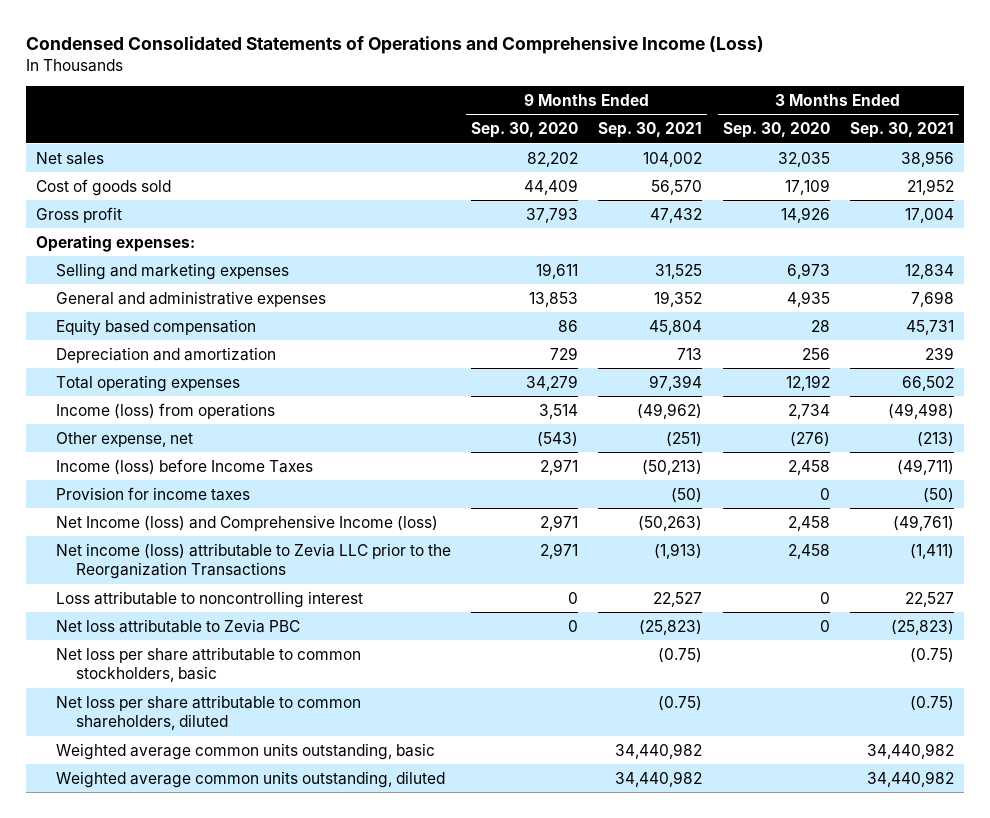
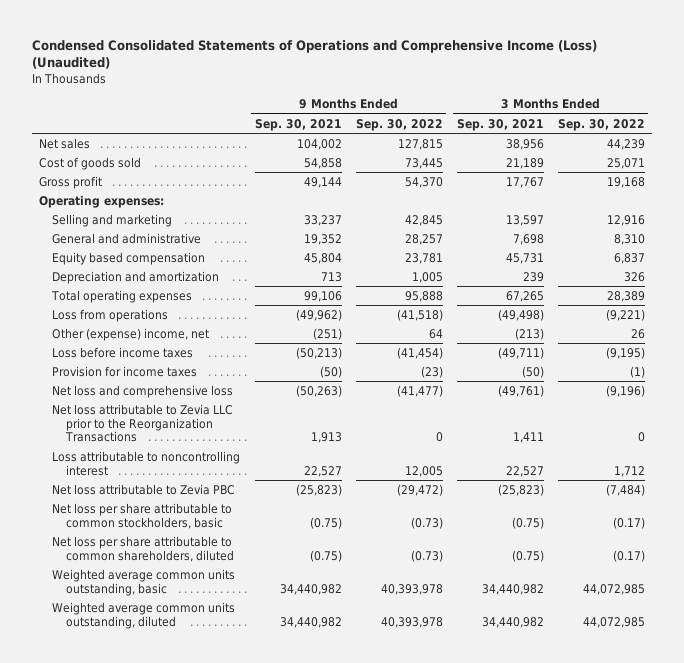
[26,36,765,55] Condensed Consolidated Statements of Operations and Comprehensive Income (Loss) -> [31,39,597,70] Condensed Consolidated Statements of Operations and Comprehensive Income (Loss) (Unaudited)
[471,122,579,139] Sep. 30, 2020 -> none
[722,122,830,139] Sep. 30, 2020 -> none
none -> [355,118,443,131] Sep. 30, 2022
none -> [557,118,645,131] Sep. 30, 2022
[651,179,703,195] 56,570 -> [303,157,342,169] 54,858
[906,178,954,195] 21,952 -> [505,157,544,169] 21,189
[650,207,703,223] 47,432 -> [303,176,342,188] 49,144
[904,207,954,223] 17,004 -> [505,176,544,188] 17,767
[56,262,290,280] Selling and marketing expenses -> [52,213,173,227] Selling and marketing
[655,263,703,279] 31,525 -> [303,214,342,226] 33,237
[904,263,954,279] 12,834 -> [505,214,544,226] 13,597
[56,290,327,307] General and administrative expenses -> [52,232,202,244] General and administrative
[649,374,703,391] 97,394 -> [303,290,342,302] 99,106
[901,375,954,391] 66,502 -> [505,290,544,302] 67,265
[56,402,276,419] Income (loss) from operations -> [52,308,169,322] Loss from operations
[56,431,194,447] Other expense, net -> [52,327,210,341] Other (expense) income, net
[56,458,314,475] Income (loss) before Income Taxes -> [52,346,194,358] Loss before income taxes
[56,514,439,531] Net Income (loss) and Comprehensive Income (loss) -> [52,384,234,398] Net loss and comprehensive loss
[56,542,452,580] Net income (loss) attributable to Zevia LLC prior to the Reorganization Transactions -> [52,403,234,443] Net loss attributable to Zevia LLC prior to the Reorganization Transactions
[654,542,703,559] (1,913) -> [310,432,342,444] 1,913
[909,543,954,559] (1,411) -> [512,432,544,444] 1,411

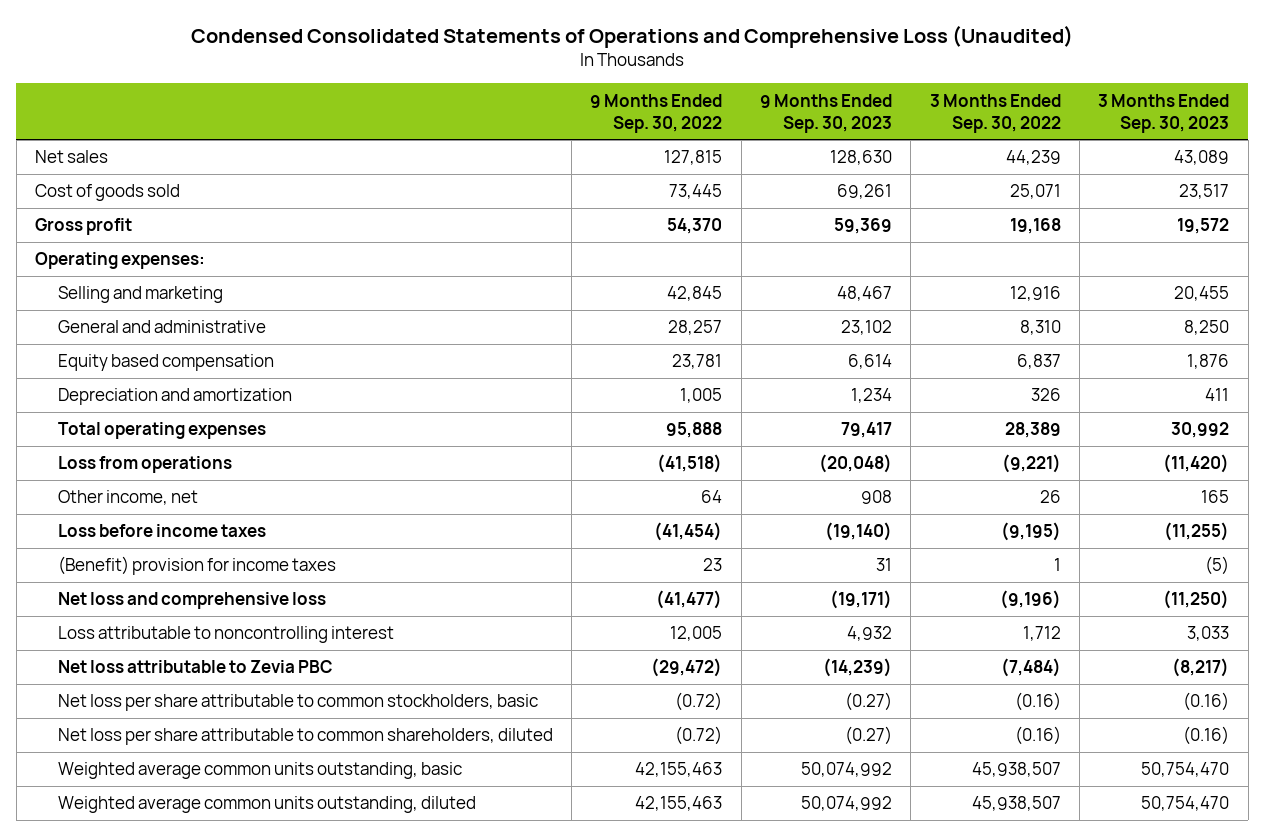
[31,39,597,70] Condensed Consolidated Statements of Operations and Comprehensive Income (Loss) (Unaudited) -> [191,24,1074,48] Condensed Consolidated Statements of Operations and Comprehensive Loss (Unaudited)
[254,118,342,131] Sep. 30, 2021 -> none
[456,118,544,131] Sep. 30, 2021 -> none
none -> [760,93,893,133] 9 Months Ended Sep. 30, 2023
none -> [1098,93,1230,133] 3 Months Ended Sep. 30, 2023
[52,327,210,341] Other (expense) income, net -> [57,490,198,506] Other income, net
[52,365,198,377] Provision for income taxes -> [57,556,336,576] (Benefit) provision for income taxes
[420,365,443,378] (23) -> [703,558,723,572] 23
[629,365,645,378] (1) -> [1053,558,1061,572] 1
[52,403,234,443] Net loss attributable to Zevia LLC prior to the Reorganization Transactions -> none
[410,516,443,529] (0.73) -> [675,692,723,712] (0.72)
[612,516,645,529] (0.17) -> [1014,692,1061,712] (0.16)
[410,549,443,562] (0.73) -> [675,726,723,746] (0.72)
[612,549,645,562] (0.17) -> [1014,726,1061,746] (0.16)
[380,583,443,595] 40,393,978 -> [635,762,723,778] 42,155,463
[582,583,645,595] 44,072,985 -> [971,762,1061,778] 45,938,507
[380,616,443,628] 40,393,978 -> [635,796,723,812] 42,155,463
[582,616,645,628] 44,072,985 -> [971,796,1061,812] 45,938,507

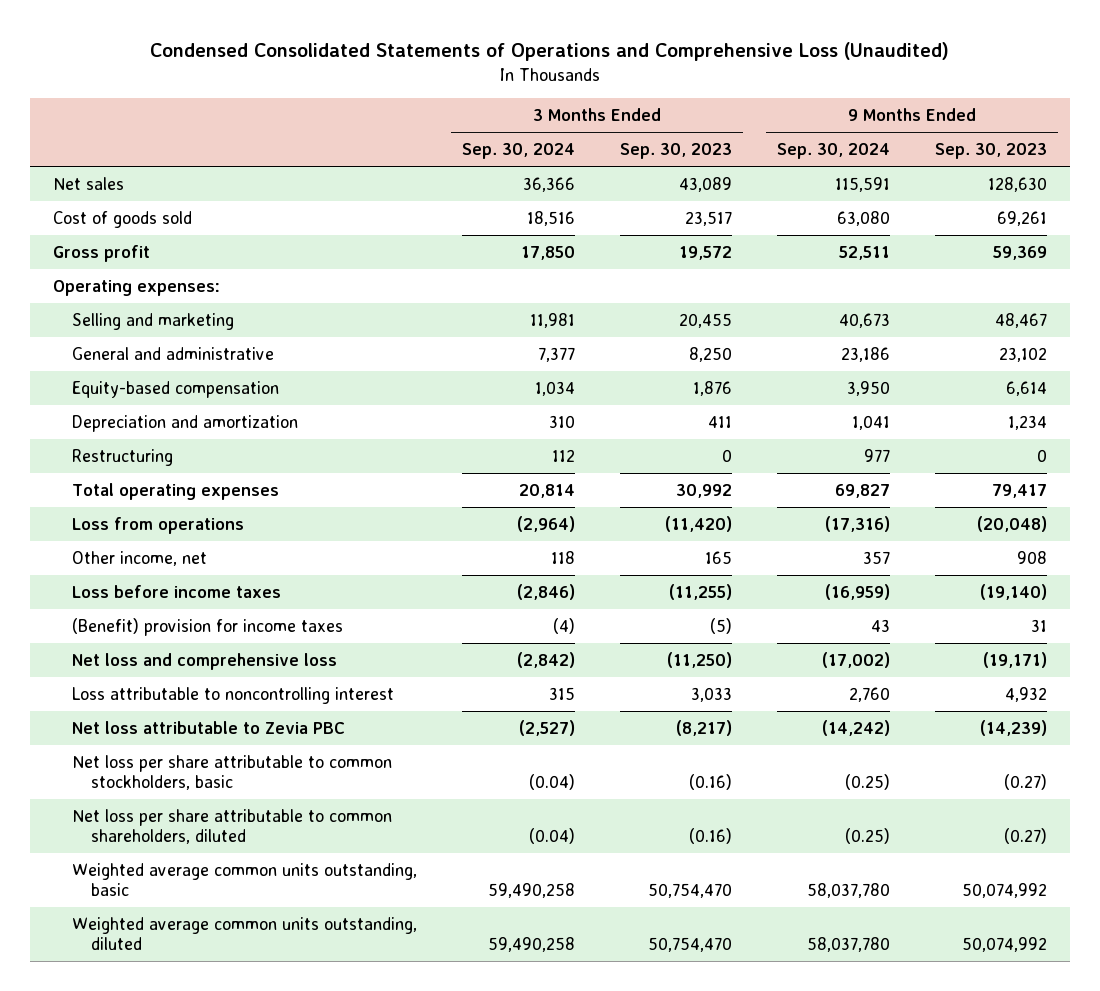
[590,93,723,133] 9 Months Ended Sep. 30, 2022 -> none
[929,93,1061,133] 3 Months Ended Sep. 30, 2022 -> none
none -> [461,143,575,160] Sep. 30, 2024
none -> [776,143,890,160] Sep. 30, 2024
[57,354,274,372] Equity based compensation -> [71,380,279,398] Equity-based compensation
none -> [71,448,173,466] Restructuring

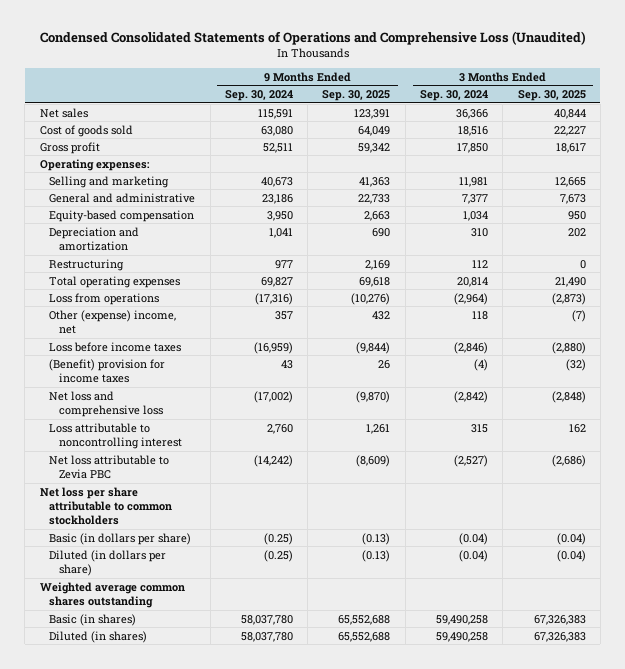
[619,143,732,160] Sep. 30, 2023 -> none
[934,143,1047,160] Sep. 30, 2023 -> none
none -> [322,90,391,102] Sep. 30, 2025
none -> [517,90,586,102] Sep. 30, 2025
[71,550,207,566] Other income, net -> [49,309,177,335] Other (expense) income, net
none -> [39,486,173,526] Net loss per share attributable to common stockholders
[71,754,392,791] Net loss per share attributable to common stockholders, basic -> [49,532,192,545] Basic (in dollars per share)
[71,808,392,845] Net loss per share attributable to common shareholders, diluted -> [49,549,167,577] Diluted (in dollars per share)
none -> [39,581,185,609] Weighted average common shares outstanding
[71,862,417,897] Weighted average common units outstanding, basic -> [49,613,137,626] Basic (in shares)
[71,916,417,951] Weighted average common units outstanding, diluted -> [49,630,148,643] Diluted (in shares)

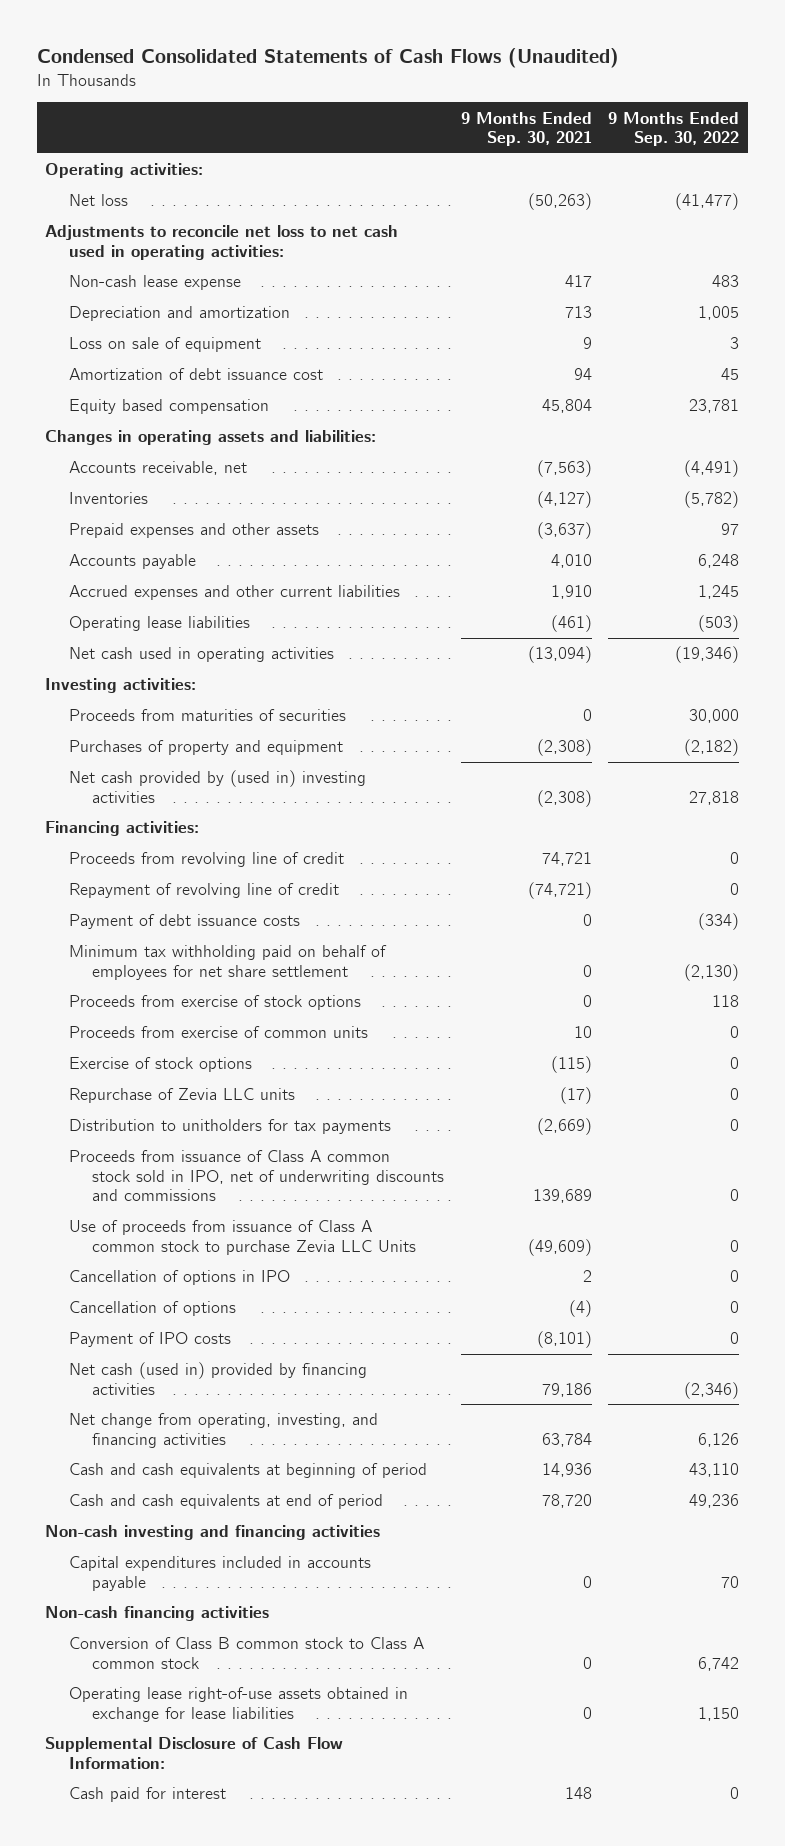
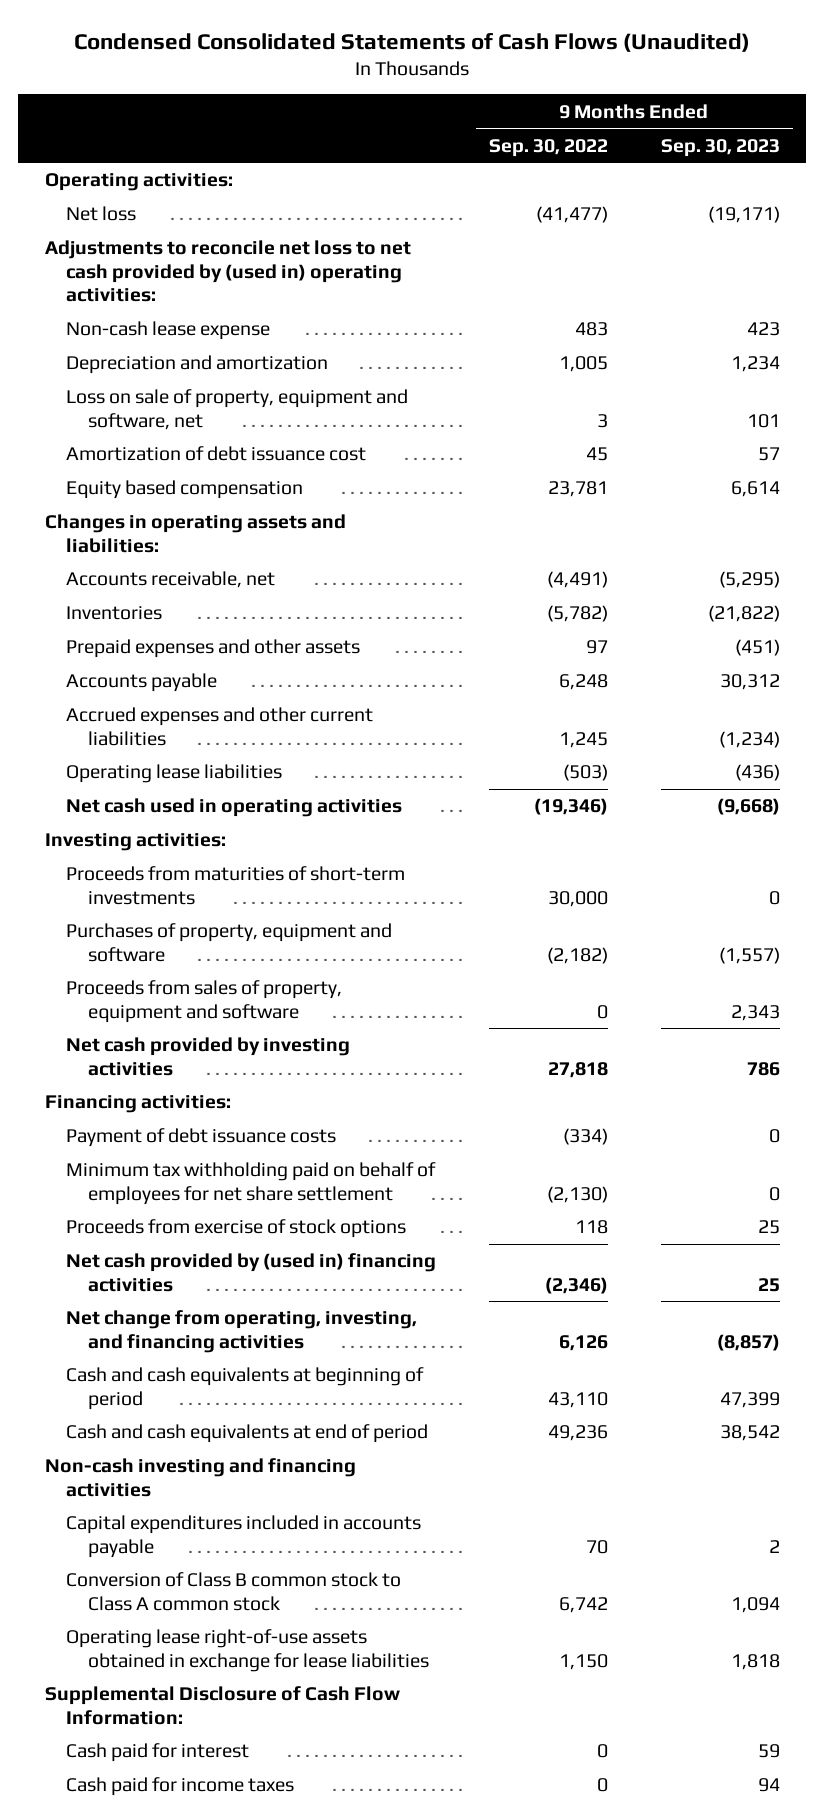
[460,111,592,146] 9 Months Ended Sep. 30, 2021 -> none
none -> [660,138,780,157] Sep. 30, 2023
[45,225,399,260] Adjustments to reconcile net loss to net cash used in operating activities: -> [44,240,411,303] Adjustments to reconcile net loss to net cash provided by (used in) operating activities:
[68,337,261,353] Loss on sale of equipment -> [66,389,409,430] Loss on sale of property, equipment and software, net
[68,709,346,722] Proceeds from maturities of securities -> [66,866,406,905] Proceeds from maturities of short-term investments
[68,740,343,756] Purchases of property and equipment -> [66,923,393,962] Purchases of property, equipment and software
none -> [66,980,343,1023] Proceeds from sales of property, equipment and software
[68,770,366,803] Net cash provided by (used in) investing activities -> [66,1037,351,1076] Net cash provided by investing activities
[68,852,344,868] Proceeds from revolving line of credit -> none
[68,883,339,899] Repayment of revolving line of credit -> none
[68,1026,368,1039] Proceeds from exercise of common units -> none
[68,1057,252,1073] Exercise of stock options -> none
[68,1088,295,1104] Repurchase of Zevia LLC units -> none
[68,1119,391,1135] Distribution to unitholders for tax payments -> none
[68,1150,444,1202] Proceeds from issuance of Class A common stock sold in IPO, net of underwriting discounts and commissions -> none
[68,1220,416,1255] Use of proceeds from issuance of Class A common stock to purchase Zevia LLC Units -> none
[68,1270,290,1286] Cancellation of options in IPO -> none
[68,1301,236,1317] Cancellation of options -> none
[68,1332,231,1348] Payment of IPO costs -> none
[68,1362,367,1395] Net cash (used in) provided by financing activities -> [66,1253,437,1292] Net cash provided by (used in) financing activities
[45,1606,270,1622] Non-cash financing activities -> none
none -> [66,1777,295,1797] Cash paid for income taxes

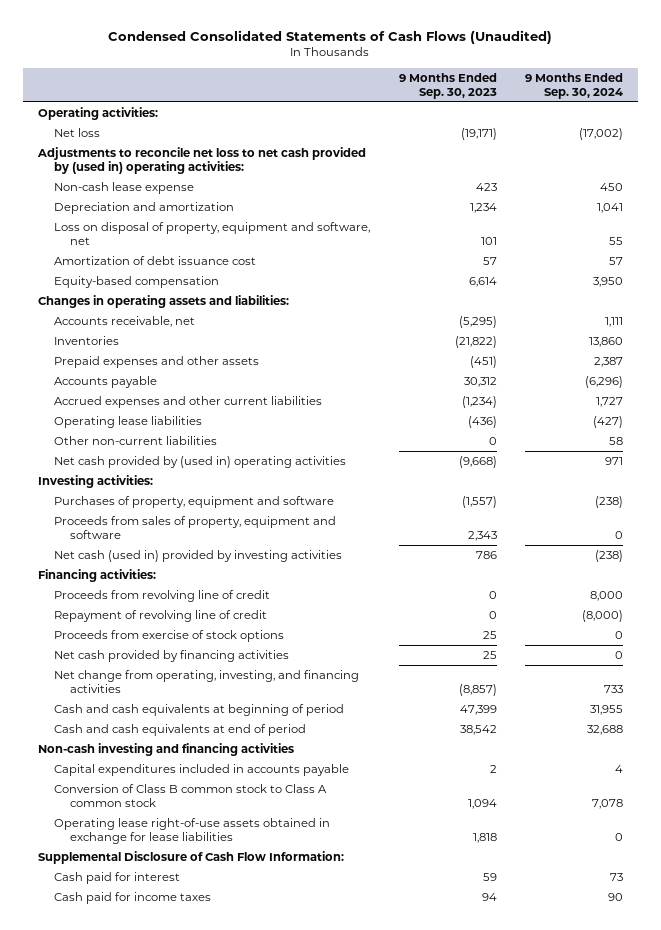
[489,138,609,157] Sep. 30, 2022 -> none
none -> [525,72,624,99] 9 Months Ended Sep. 30, 2024
[66,389,409,430] Loss on sale of property, equipment and software, net -> [54,221,371,245] Loss on disposal of property, equipment and software, net
[66,480,304,500] Equity based compensation -> [54,275,220,288] Equity-based compensation
none -> [54,435,218,445] Other non-current liabilities
[66,798,403,818] Net cash used in operating activities -> [54,455,347,468] Net cash provided by (used in) operating activities
[66,866,406,905] Proceeds from maturities of short-term investments -> none
[66,1037,351,1076] Net cash provided by investing activities -> [54,549,343,562] Net cash (used in) provided by investing activities
[66,1128,337,1148] Payment of debt issuance costs -> none
[66,1162,437,1205] Minimum tax withholding paid on behalf of employees for net share settlement -> none
none -> [54,589,271,602] Proceeds from revolving line of credit
none -> [54,609,268,622] Repayment of revolving line of credit
[66,1253,437,1292] Net cash provided by (used in) financing activities -> [54,649,290,662] Net cash provided by financing activities

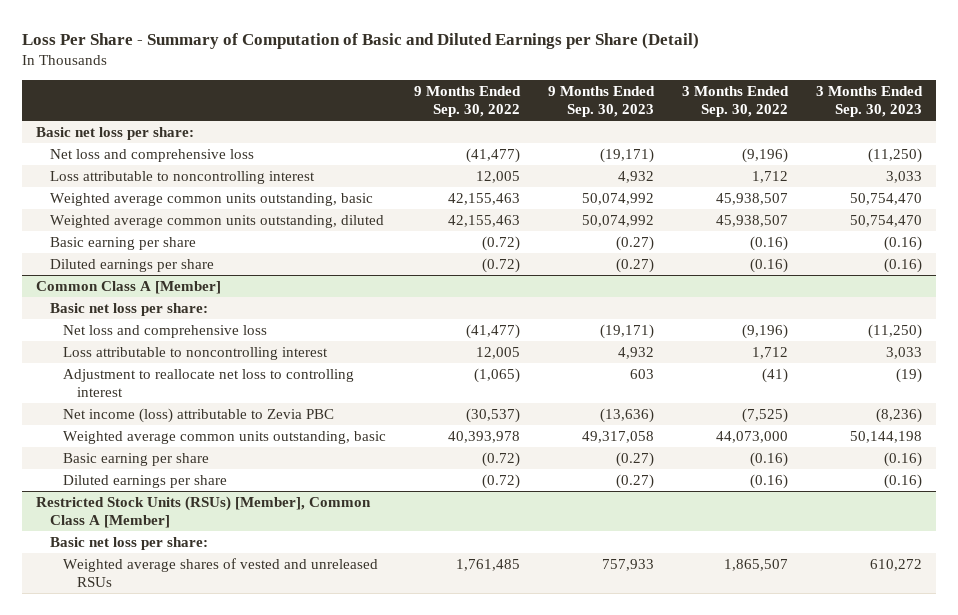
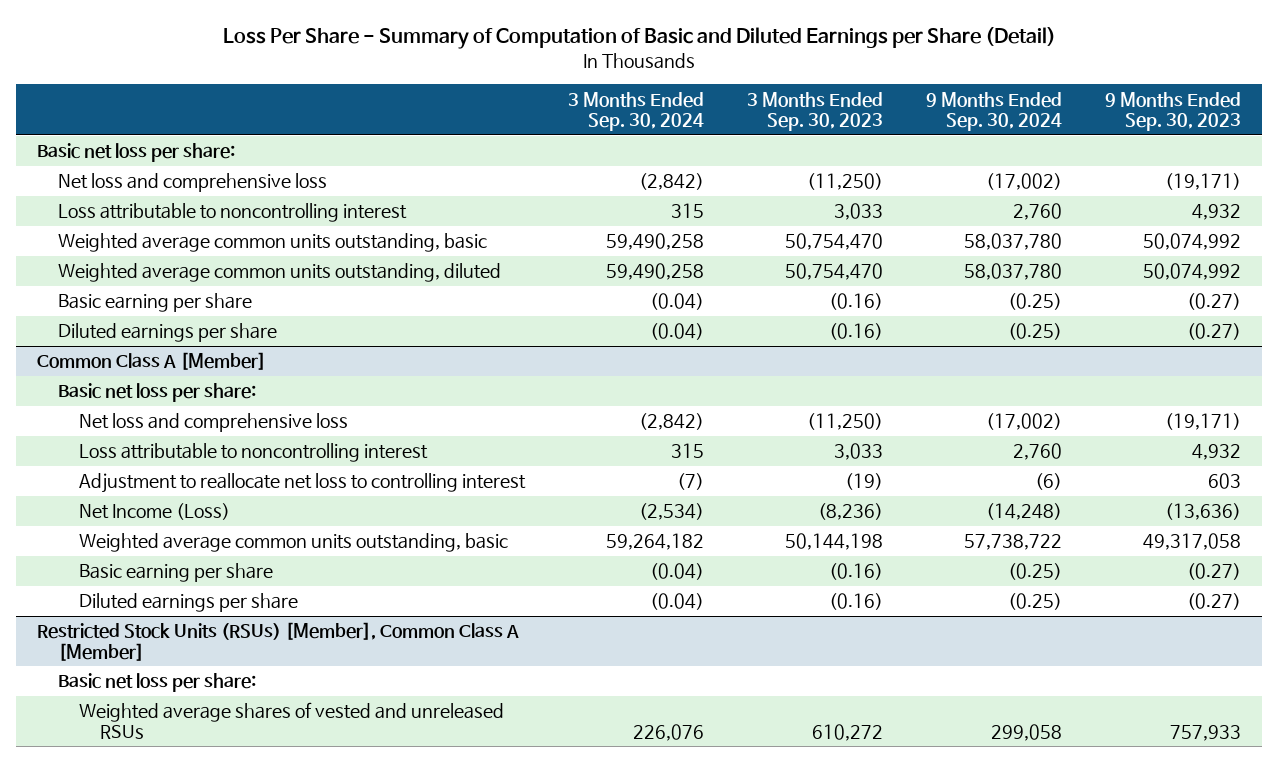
[414,86,522,118] 9 Months Ended Sep. 30, 2022 -> none
[682,86,790,118] 3 Months Ended Sep. 30, 2022 -> none
none -> [567,91,704,132] 3 Months Ended Sep. 30, 2024
none -> [925,91,1062,132] 9 Months Ended Sep. 30, 2024
[63,407,335,423] Net income (loss) attributable to Zevia PBC -> [78,503,230,521] Net Income (Loss)

